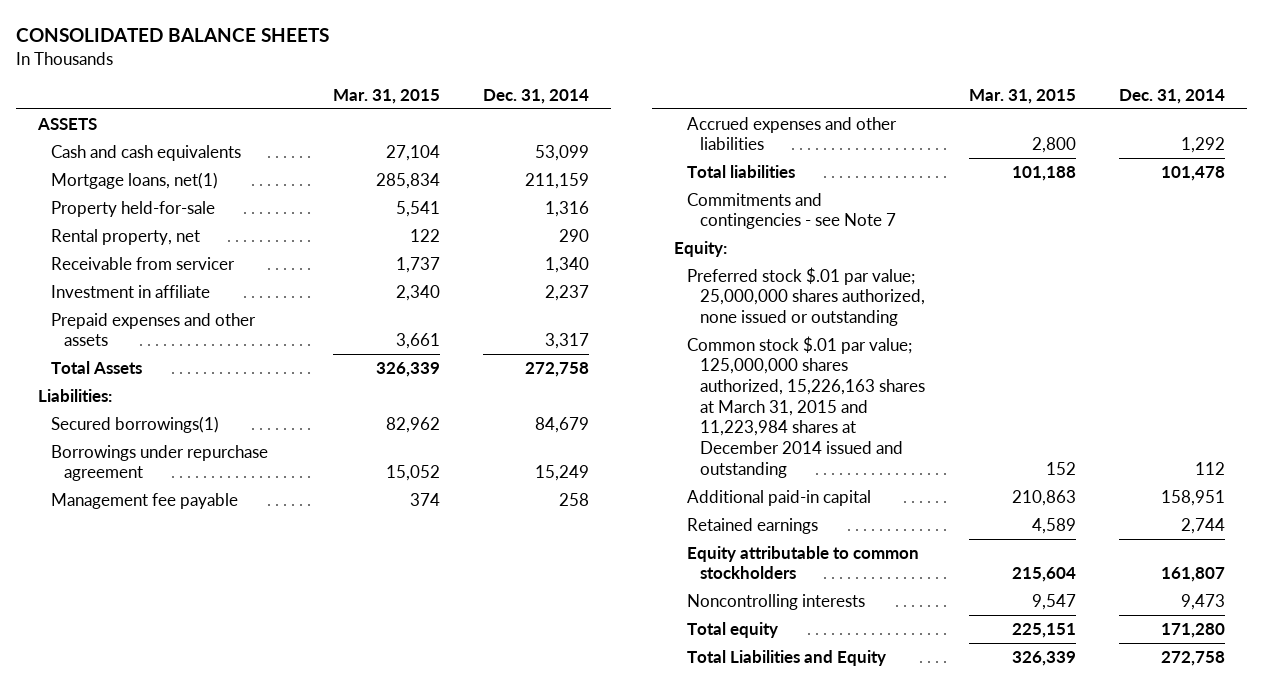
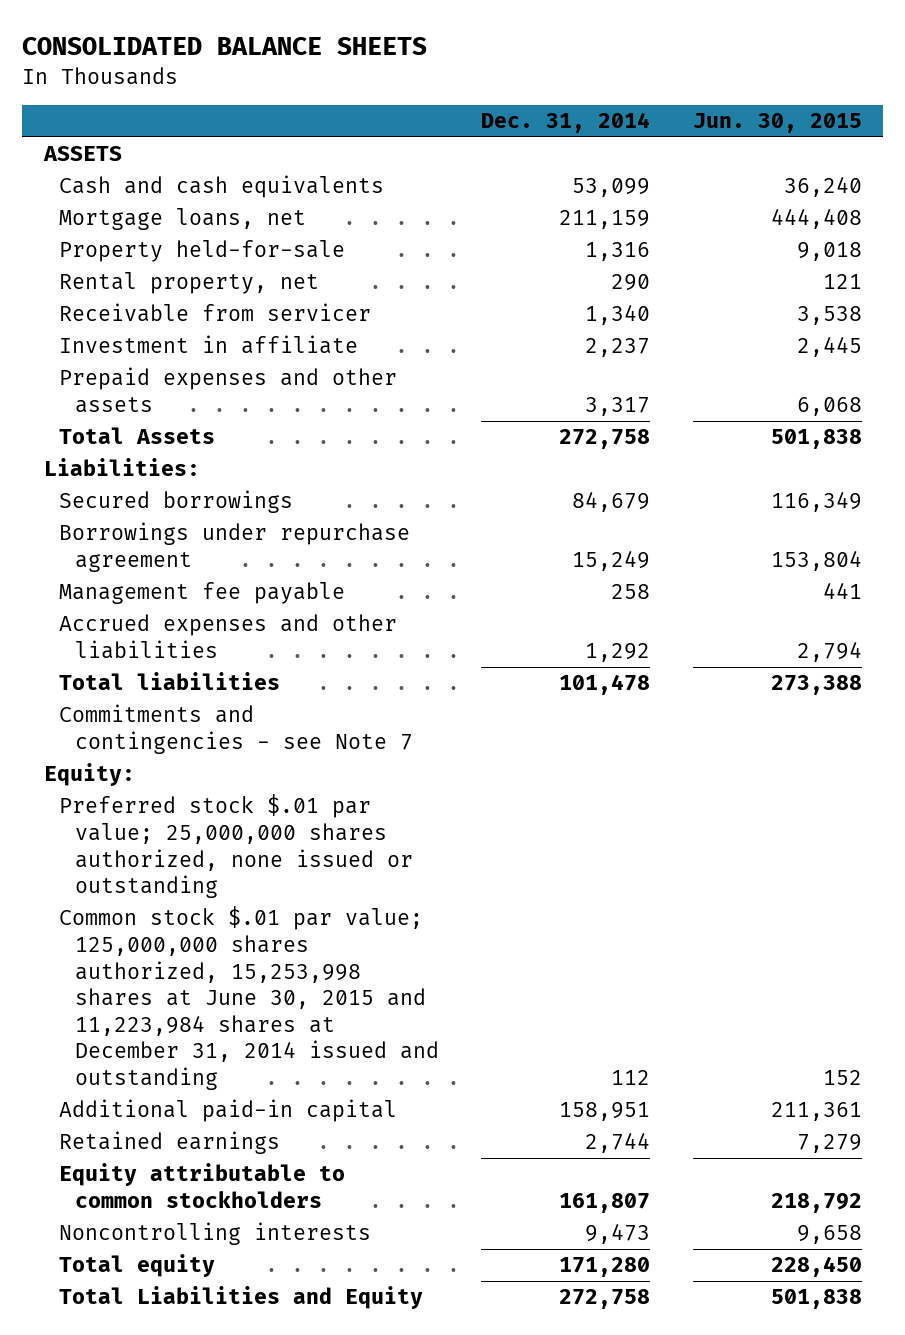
[332,89,440,105] Mar. 31, 2015 -> none
none -> [692,113,862,134] Jun. 30, 2015
[51,171,219,189] Mortgage loans, net(1) -> [59,208,307,231] Mortgage loans, net
[51,415,220,433] Secured borrowings(1) -> [59,490,294,514] Secured borrowings
[687,335,926,478] Common stock $.01 par value; 125,000,000 shares authorized, 15,226,163 shares at March 31, 2015 and 11,223,984 shares at December 2014 issued and outstanding -> [59,906,439,1091] Common stock $.01 par value; 125,000,000 shares authorized, 15,253,998 shares at June 30, 2015 and 11,223,984 shares at December 31, 2014 issued and outstanding

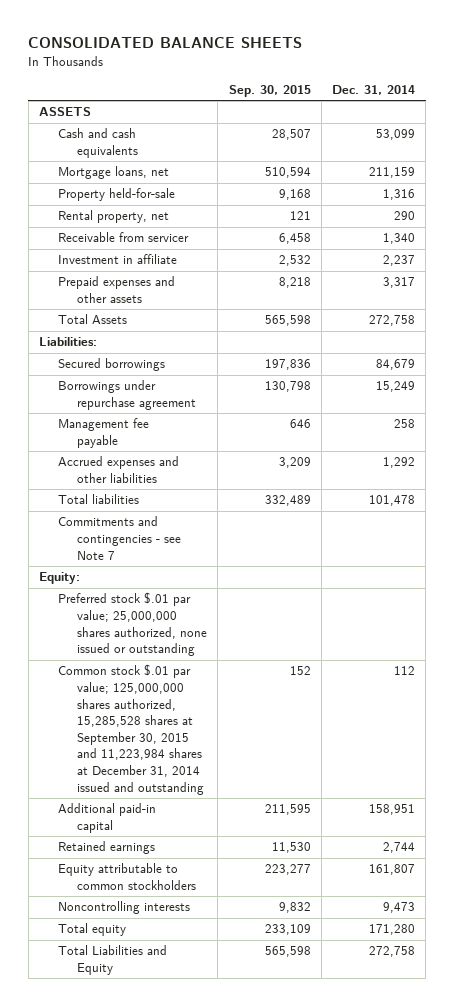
[692,113,862,134] Jun. 30, 2015 -> none
none -> [228,84,311,97] Sep. 30, 2015
[59,906,439,1091] Common stock $.01 par value; 125,000,000 shares authorized, 15,253,998 shares at June 30, 2015 and 11,223,984 shares at December 31, 2014 issued and outstanding -> [58,664,205,795] Common stock $.01 par value; 125,000,000 shares authorized, 15,285,528 shares at September 30, 2015 and 11,223,984 shares at December 31, 2014 issued and outstanding

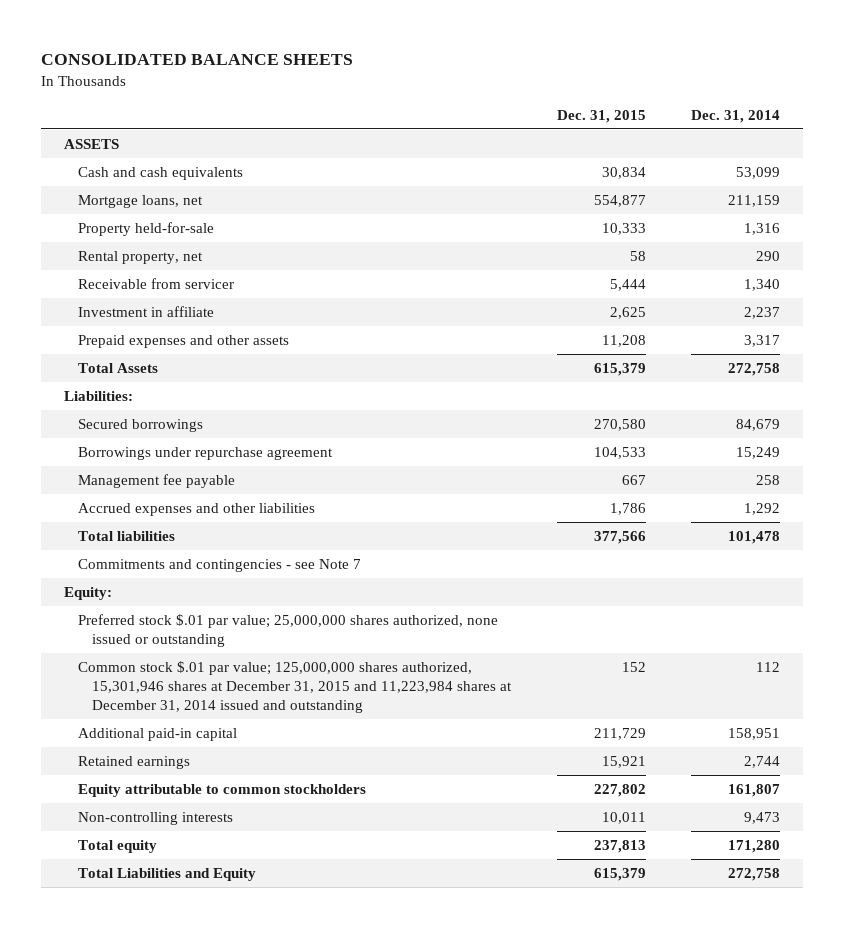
[228,84,311,97] Sep. 30, 2015 -> none
none -> [556,109,646,123] Dec. 31, 2015
[58,664,205,795] Common stock $.01 par value; 125,000,000 shares authorized, 15,285,528 shares at September 30, 2015 and 11,223,984 shares at December 31, 2014 issued and outstanding -> [78,661,513,713] Common stock $.01 par value; 125,000,000 shares authorized, 15,301,946 shares at December 31, 2015 and 11,223,984 shares at December 31, 2014 issued and outstanding
[58,901,191,915] Noncontrolling interests -> [78,812,234,826] Non-controlling interests

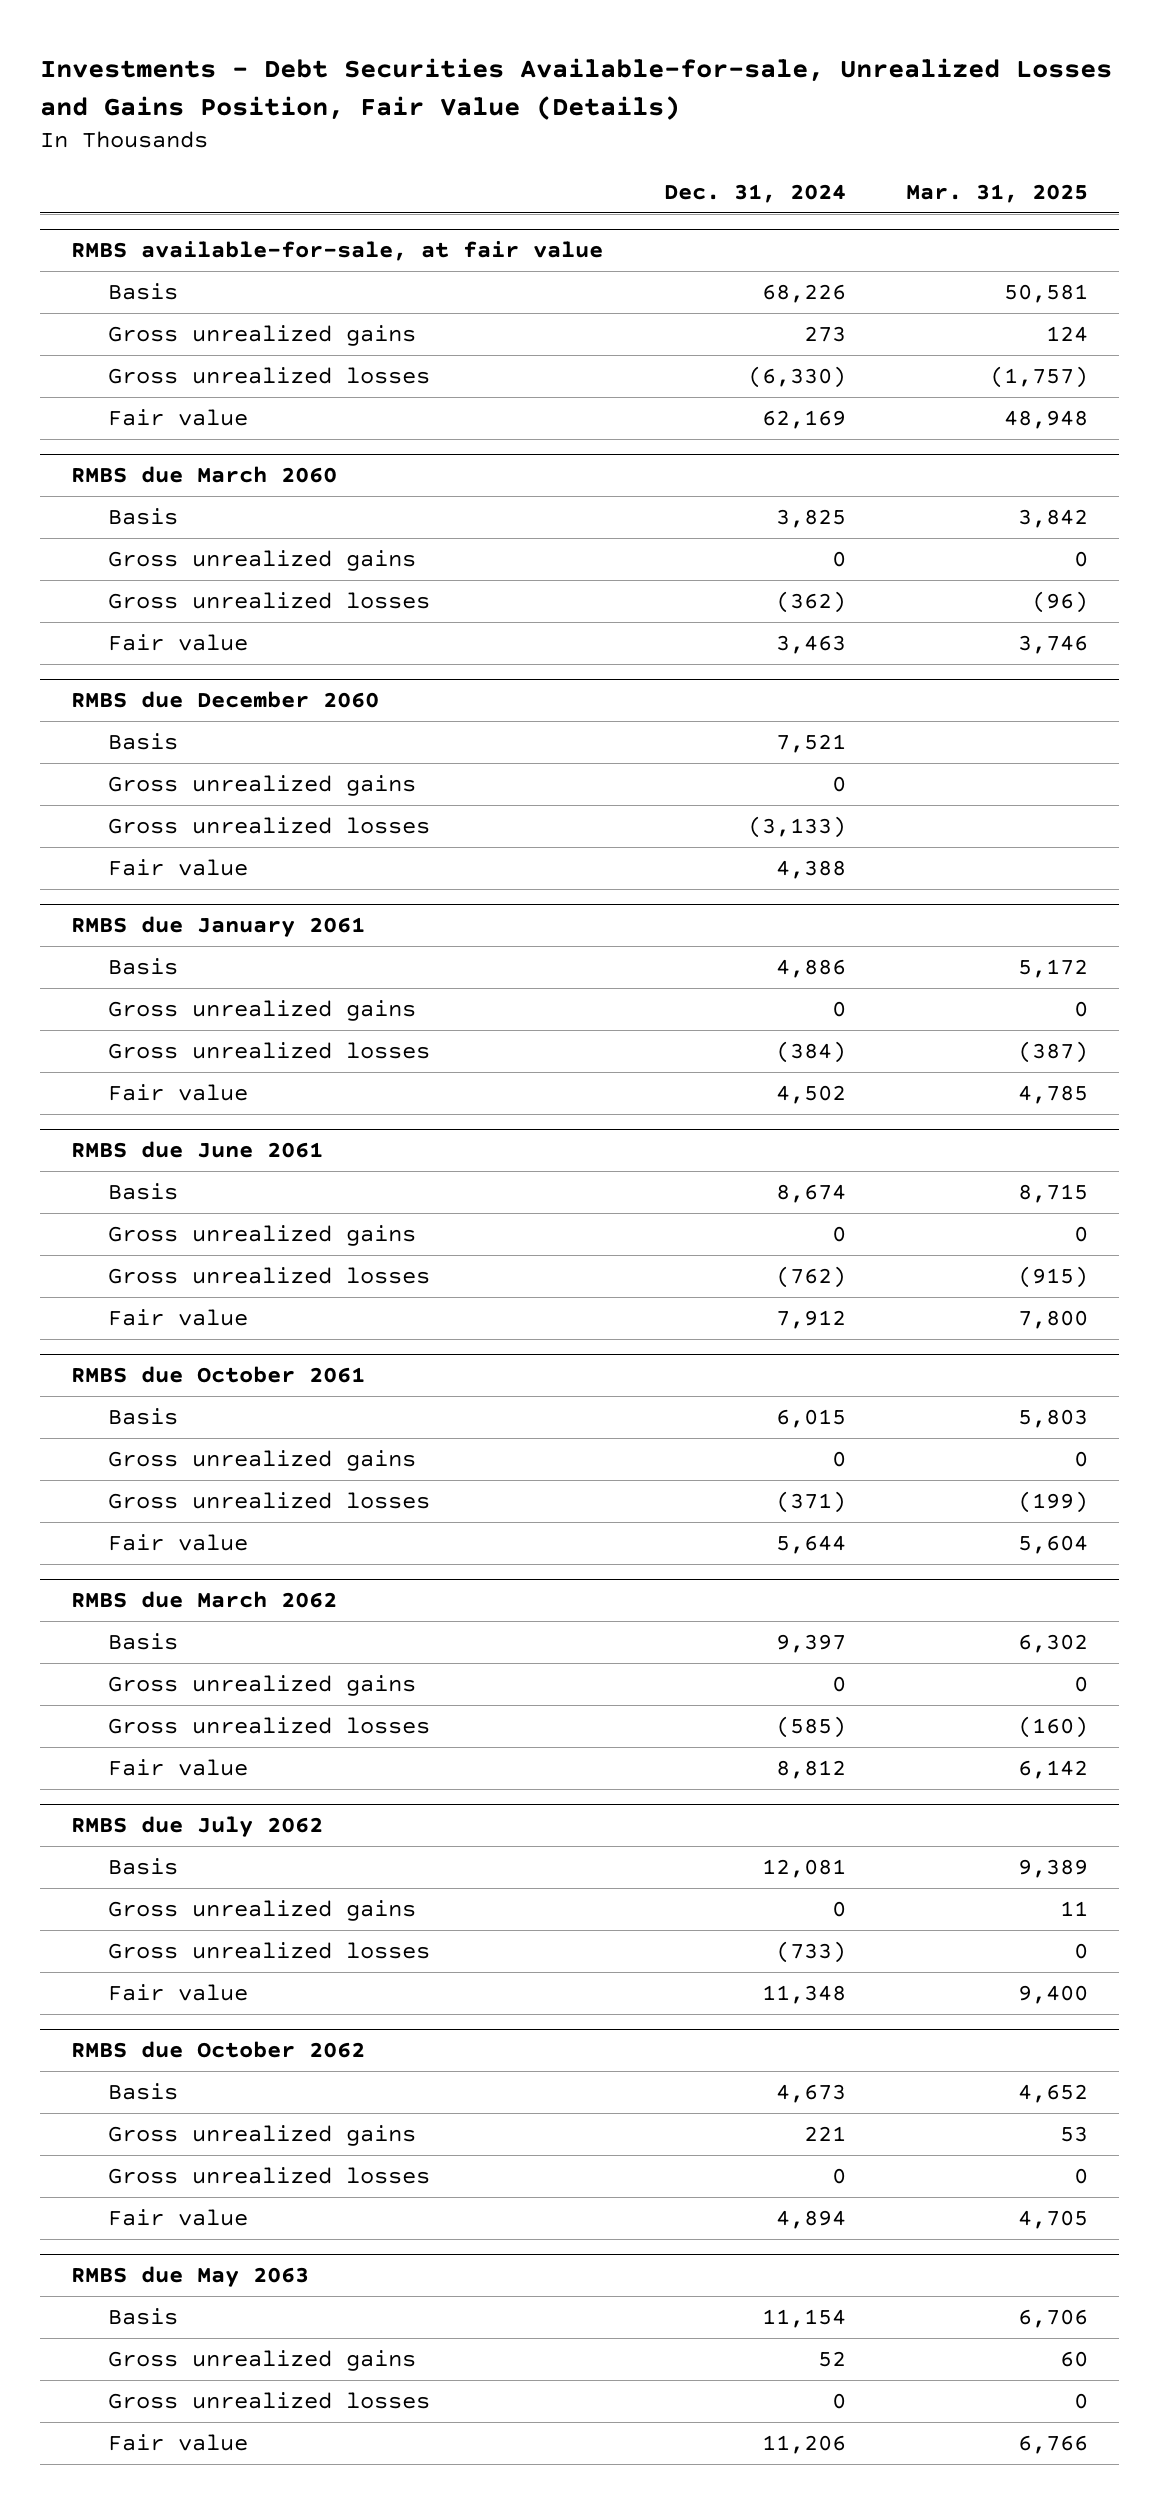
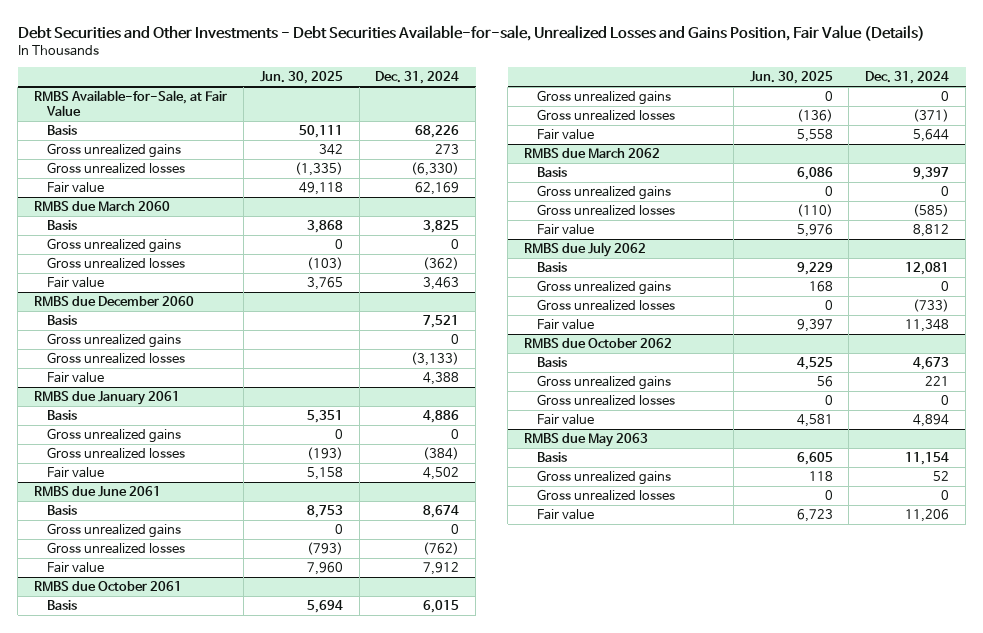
[40,58,1113,120] Investments - Debt Securities Available-for-sale, Unrealized Losses and Gains Position, Fair Value (Details) -> [17,24,925,41] Debt Securities and Other Investments - Debt Securities Available-for-sale, Unrealized Losses and Gains Position, Fair Value (Details)
[906,183,1089,203] Mar. 31, 2025 -> none
none -> [259,71,343,85] Jun. 30, 2025
[70,241,603,262] RMBS available-for-sale, at fair value -> [34,90,228,116] RMBS Available-for-Sale, at Fair Value

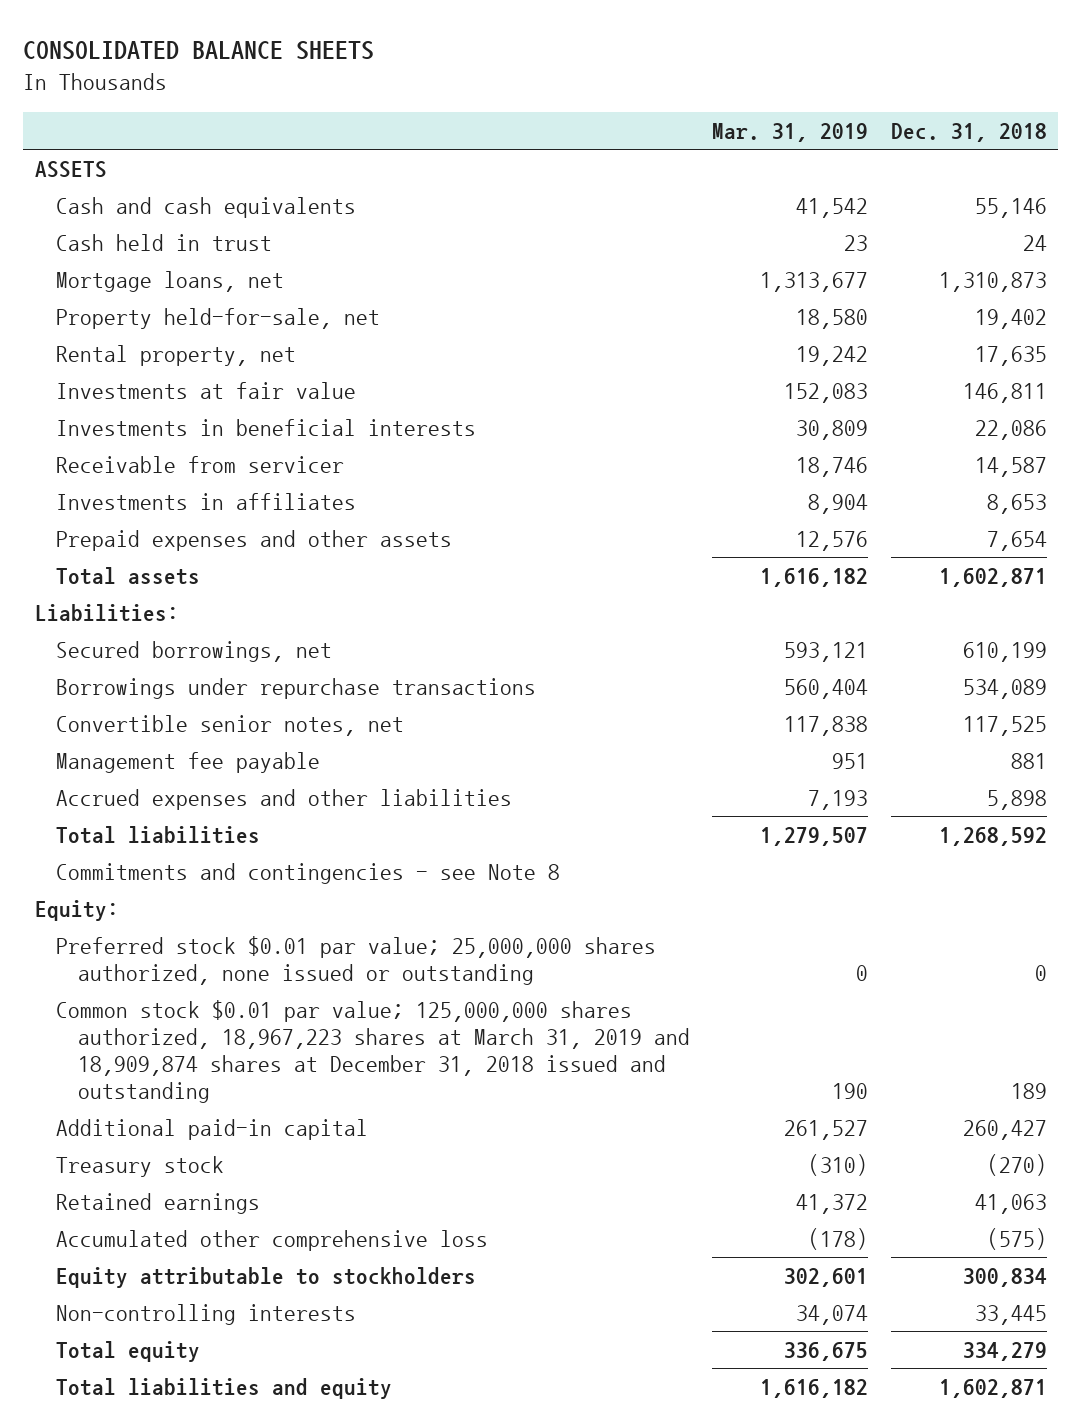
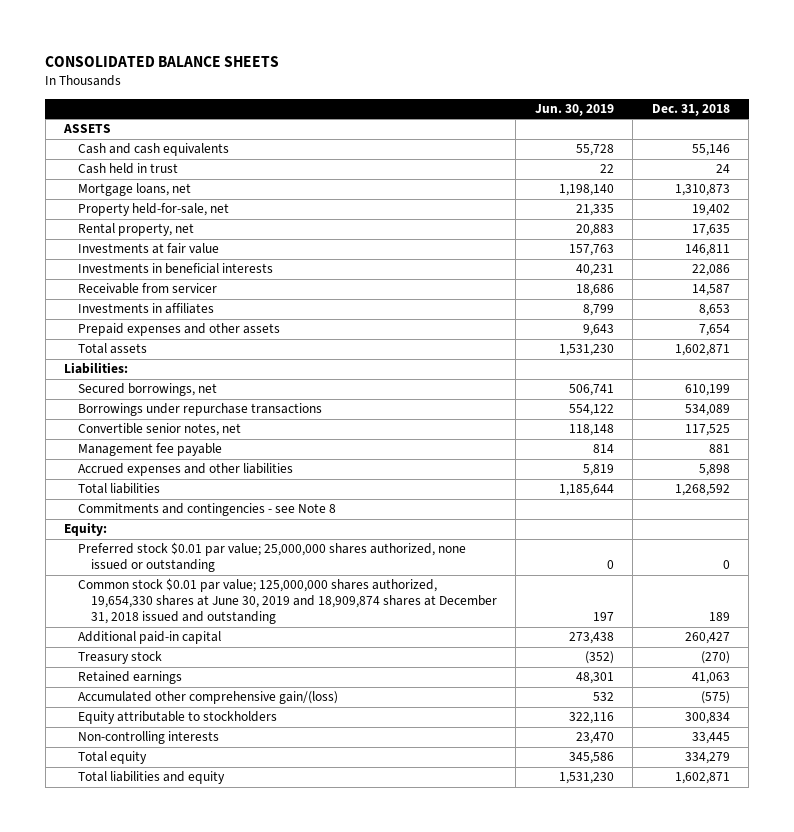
[712,122,869,142] Mar. 31, 2019 -> none
none -> [534,103,614,116] Jun. 30, 2019
[56,999,690,1104] Common stock $0.01 par value; 125,000,000 shares authorized, 18,967,223 shares at March 31, 2019 and 18,909,874 shares at December 31, 2018 issued and outstanding -> [77,578,498,625] Common stock $0.01 par value; 125,000,000 shares authorized, 19,654,330 shares at June 30, 2019 and 18,909,874 shares at December 31, 2018 issued and outstanding
[56,1229,489,1251] Accumulated other comprehensive loss -> [77,691,338,705] Accumulated other comprehensive gain/(loss)

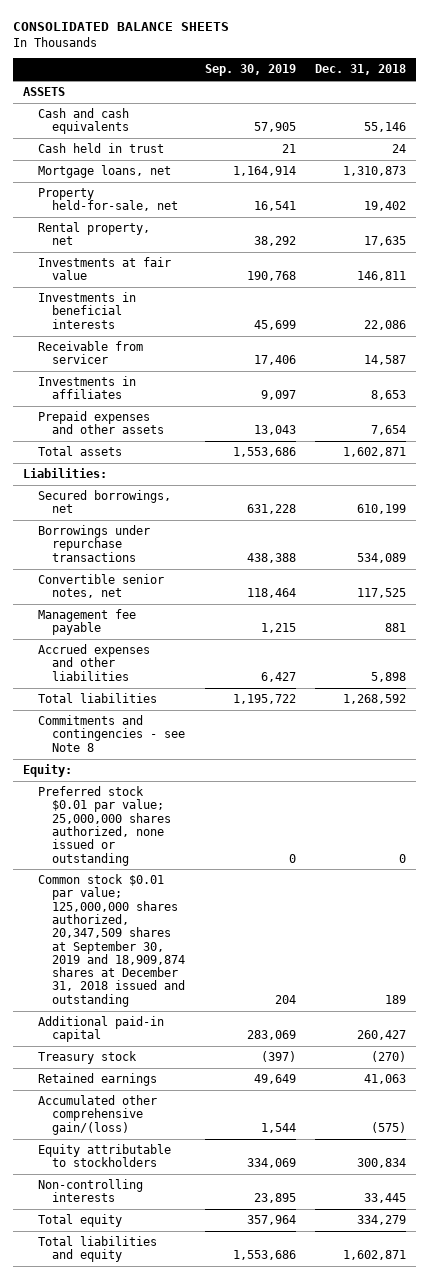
[534,103,614,116] Jun. 30, 2019 -> none
none -> [204,64,296,77] Sep. 30, 2019
[77,578,498,625] Common stock $0.01 par value; 125,000,000 shares authorized, 19,654,330 shares at June 30, 2019 and 18,909,874 shares at December 31, 2018 issued and outstanding -> [37,874,186,1007] Common stock $0.01 par value; 125,000,000 shares authorized, 20,347,509 shares at September 30, 2019 and 18,909,874 shares at December 31, 2018 issued and outstanding

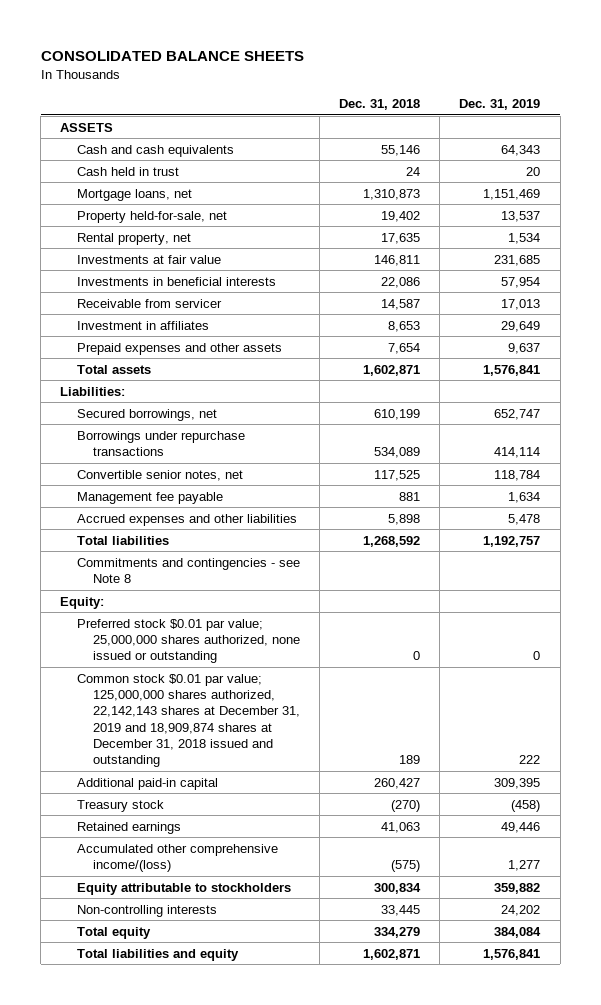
[204,64,296,77] Sep. 30, 2019 -> none
none -> [459,98,541,110] Dec. 31, 2019
[37,376,136,400] Investments in affiliates -> [76,320,209,330] Investment in affiliates
[37,874,186,1007] Common stock $0.01 par value; 125,000,000 shares authorized, 20,347,509 shares at September 30, 2019 and 18,909,874 shares at December 31, 2018 issued and outstanding -> [76,673,301,768] Common stock $0.01 par value; 125,000,000 shares authorized, 22,142,143 shares at December 31, 2019 and 18,909,874 shares at December 31, 2018 issued and outstanding
[37,1095,157,1135] Accumulated other comprehensive gain/(loss) -> [76,843,278,873] Accumulated other comprehensive income/(loss)

